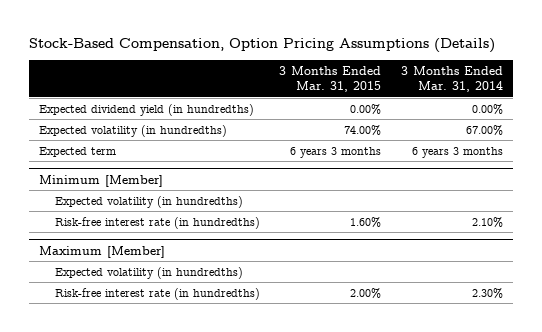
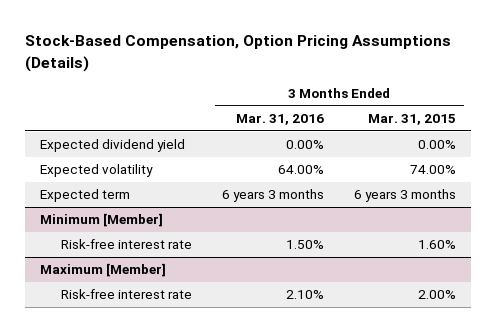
[400,65,503,93] 3 Months Ended Mar. 31, 2014 -> none
none -> [236,114,325,126] Mar. 31, 2016
[38,103,254,116] Expected dividend yield (in hundredths) -> [40,139,186,153] Expected dividend yield
[38,124,227,137] Expected volatility (in hundredths) -> [40,164,154,178] Expected volatility
[54,195,243,208] Expected volatility (in hundredths) -> none
[54,216,260,229] Risk-free interest rate (in hundredths) -> [61,239,193,250] Risk-free interest rate
[54,266,243,279] Expected volatility (in hundredths) -> none
[54,287,260,300] Risk-free interest rate (in hundredths) -> [61,289,193,300] Risk-free interest rate

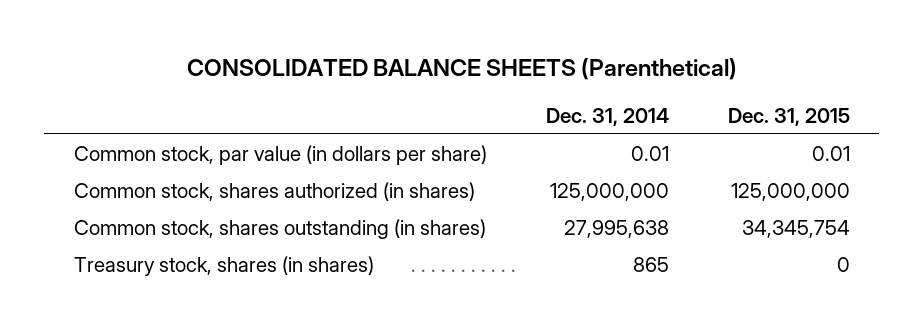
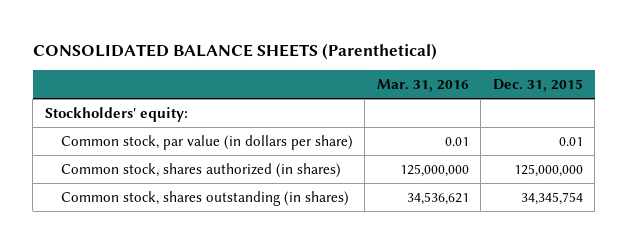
[545,107,669,126] Dec. 31, 2014 -> none
none -> [376,79,469,93] Mar. 31, 2016
none -> [44,106,188,122] Stockholders' equity:
[73,256,374,277] Treasury stock, shares (in shares) -> none

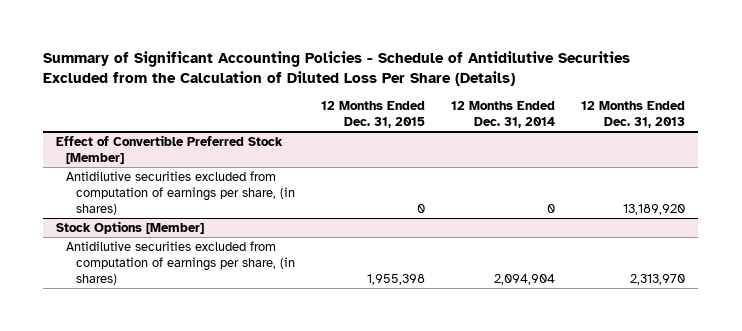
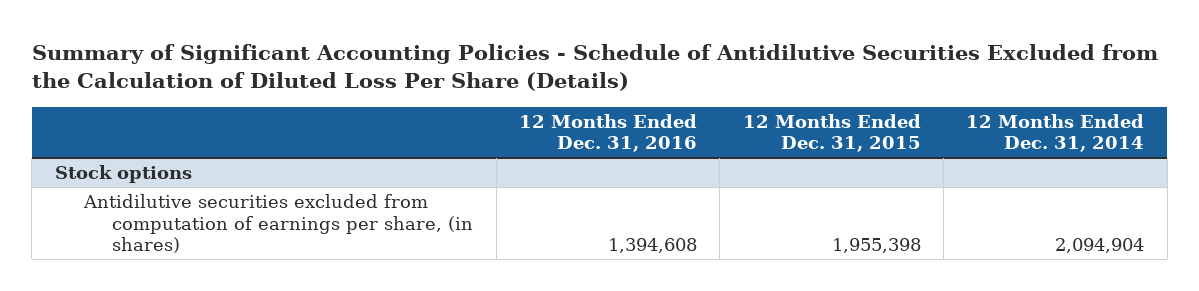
[581,101,686,128] 12 Months Ended Dec. 31, 2013 -> none
none -> [519,113,698,153] 12 Months Ended Dec. 31, 2016
[56,135,284,164] Effect of Convertible Preferred Stock [Member] -> none
[66,171,295,215] Antidilutive securities excluded from computation of earnings per share, (in shares) -> none
[56,221,205,235] Stock Options [Member] -> [54,165,192,184] Stock options

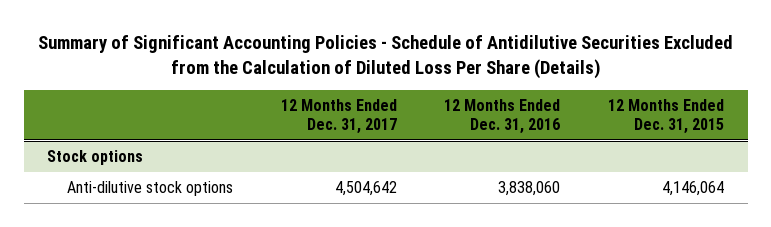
[966,113,1145,153] 12 Months Ended Dec. 31, 2014 -> none
none -> [280,99,397,135] 12 Months Ended Dec. 31, 2017
[82,194,474,254] Antidilutive securities excluded from computation of earnings per share, (in shares) -> none
none -> [66,181,233,197] Anti-dilutive stock options

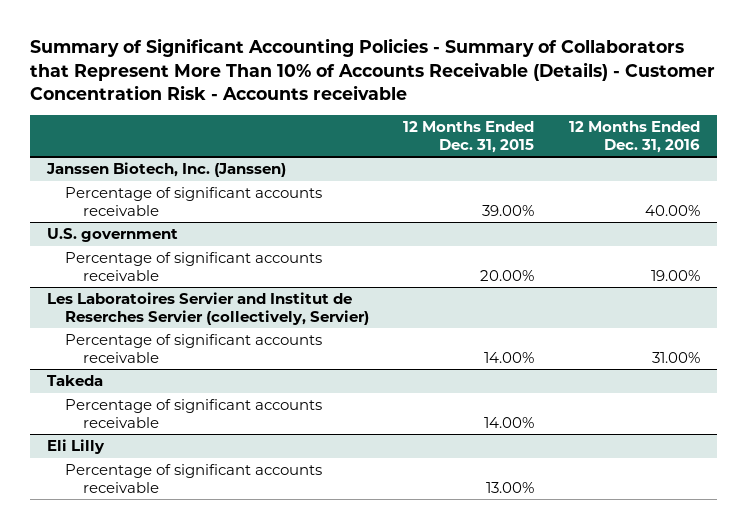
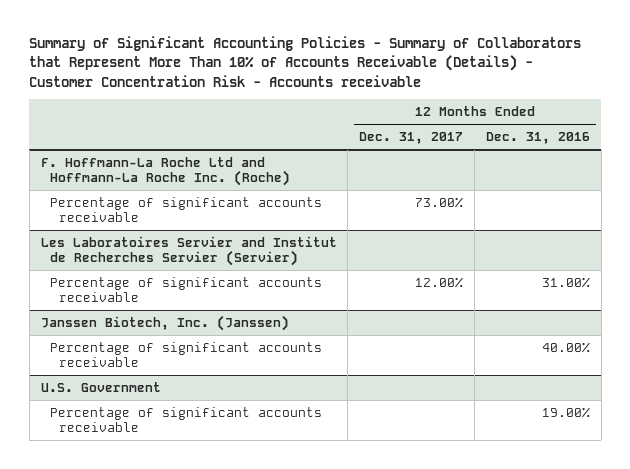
[403,121,535,154] 12 Months Ended Dec. 31, 2015 -> none
none -> [359,131,464,144] Dec. 31, 2017
none -> [40,156,290,187] F. Hoffmann-La Roche Ltd and Hoffmann-La Roche Inc. (Roche)
none -> [49,196,322,223] Percentage of significant accounts receivable
none -> [40,235,337,267] Les Laboratoires Servier and Institut de Recherches Servier (Servier)
none -> [49,276,322,303] Percentage of significant accounts receivable
[46,228,178,243] U.S. government -> [40,381,161,392] U.S. Government
[46,292,370,325] Les Laboratoires Servier and Institut de Reserches Servier (collectively, Servier) -> none
[65,334,323,363] Percentage of significant accounts receivable -> none
[46,375,103,387] Takeda -> none
[65,399,323,428] Percentage of significant accounts receivable -> none
[46,439,105,455] Eli Lilly -> none
[65,464,323,493] Percentage of significant accounts receivable -> none

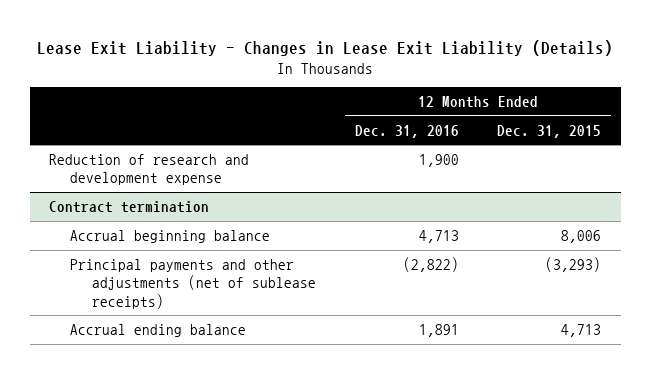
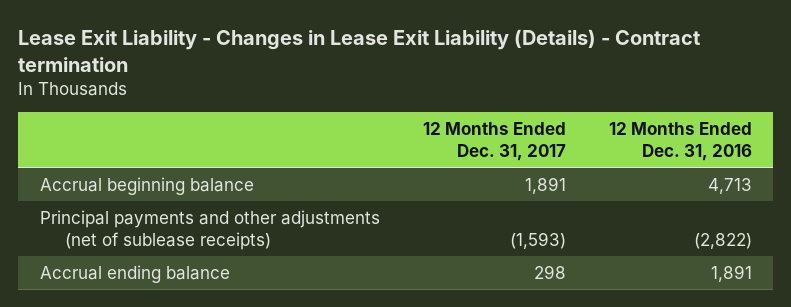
[37,39,614,56] Lease Exit Liability - Changes in Lease Exit Liability (Details) -> [18,28,701,72] Lease Exit Liability - Changes in Lease Exit Liability (Details) - Contract termination
[497,124,602,138] Dec. 31, 2015 -> none
none -> [422,121,566,161] 12 Months Ended Dec. 31, 2017
[49,153,250,186] Reduction of research and development expense -> none
[49,200,210,213] Contract termination -> none

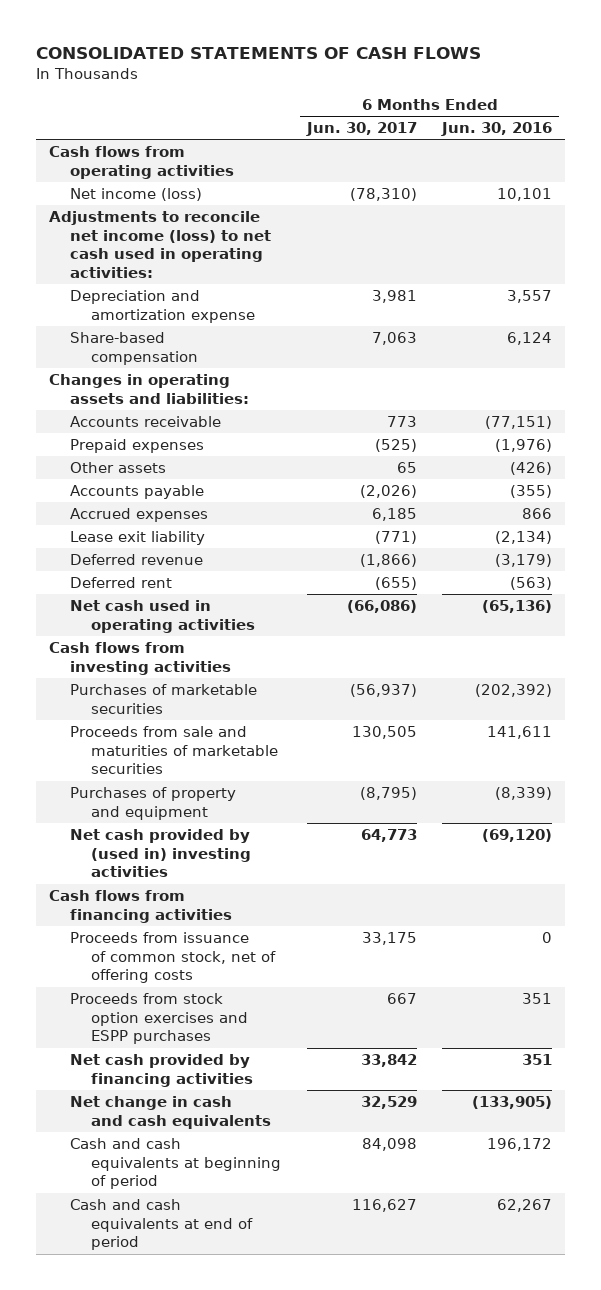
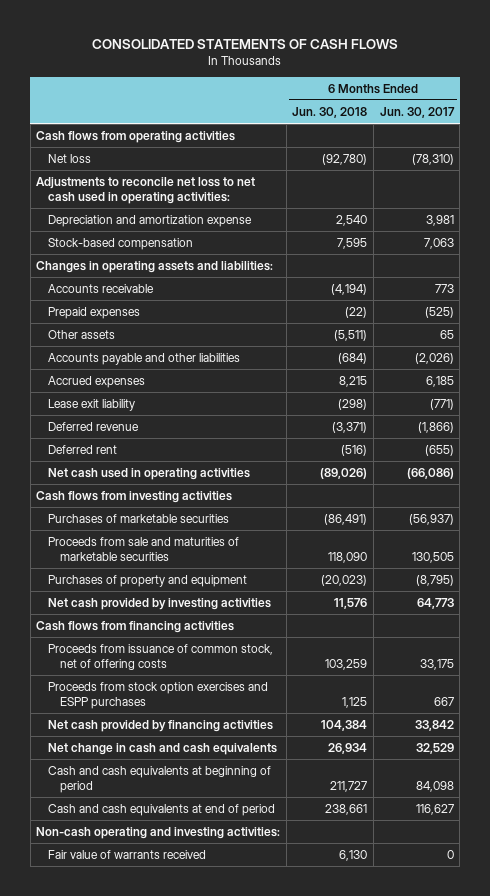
[441,122,553,137] Jun. 30, 2016 -> none
none -> [292,106,368,118] Jun. 30, 2018
[69,187,202,201] Net income (loss) -> [48,153,92,163] Net loss
[48,210,271,279] Adjustments to reconcile net income (loss) to net cash used in operating activities: -> [36,176,256,204] Adjustments to reconcile net loss to net cash used in operating activities:
[69,331,199,365] Share-based compensation -> [48,237,194,250] Stock-based compensation
[69,484,204,499] Accounts payable -> [48,352,241,365] Accounts payable and other liabilities
[69,828,252,878] Net cash provided by (used in) investing activities -> [48,597,272,610] Net cash provided by investing activities
none -> [36,826,281,839] Non-cash operating and investing activities:
none -> [48,849,207,859] Fair value of warrants received

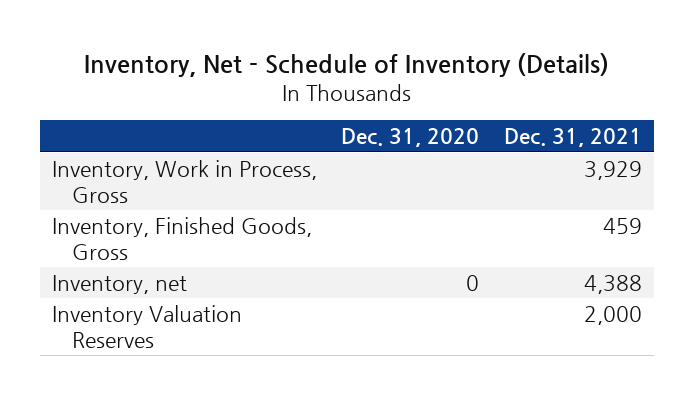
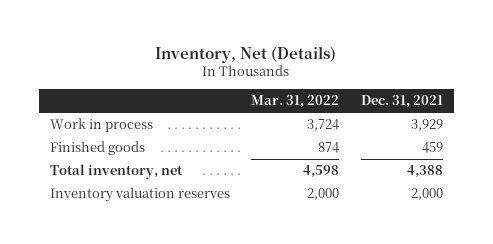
[83,52,609,77] Inventory, Net - Schedule of Inventory (Details) -> [155,45,337,63] Inventory, Net (Details)
[341,128,480,148] Dec. 31, 2020 -> none
none -> [251,95,340,109] Mar. 31, 2022
[52,159,318,203] Inventory, Work in Process, Gross -> [49,118,153,133] Work in process
[52,216,313,260] Inventory, Finished Goods, Gross -> [49,141,145,156] Finished goods
[52,274,188,294] Inventory, net -> [49,164,183,180] Total inventory, net
[52,304,243,348] Inventory Valuation Reserves -> [49,187,230,203] Inventory valuation reserves

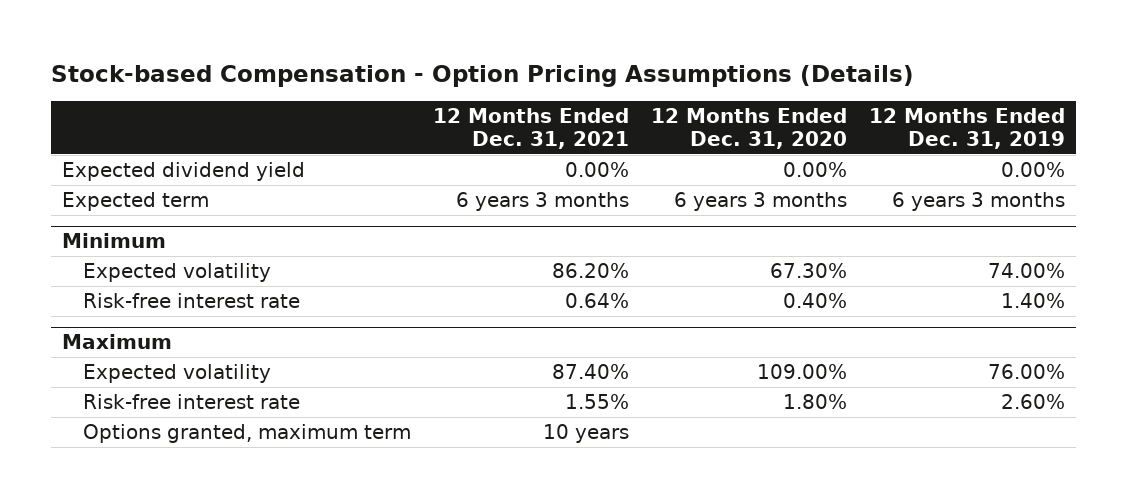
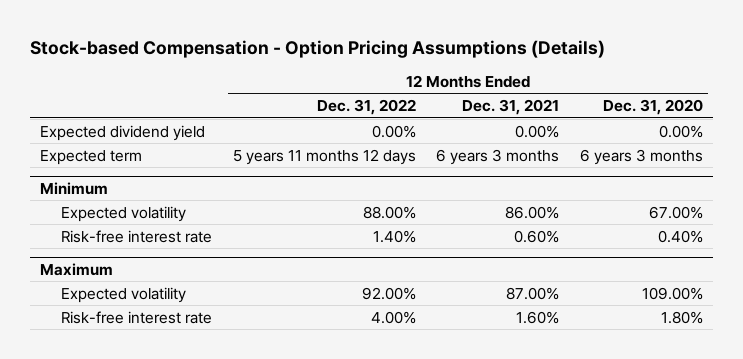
[869,108,1066,149] 12 Months Ended Dec. 31, 2019 -> none
none -> [316,99,416,116] Dec. 31, 2022
[552,263,630,279] 86.20% -> [505,205,560,219] 86.00%
[770,263,848,279] 67.30% -> [648,205,703,219] 67.00%
[565,293,630,309] 0.64% -> [514,229,560,243] 0.60%
[83,424,412,444] Options granted, maximum term -> none
[552,364,630,380] 87.40% -> [506,286,560,300] 87.00%
[565,394,630,410] 1.55% -> [516,310,560,324] 1.60%

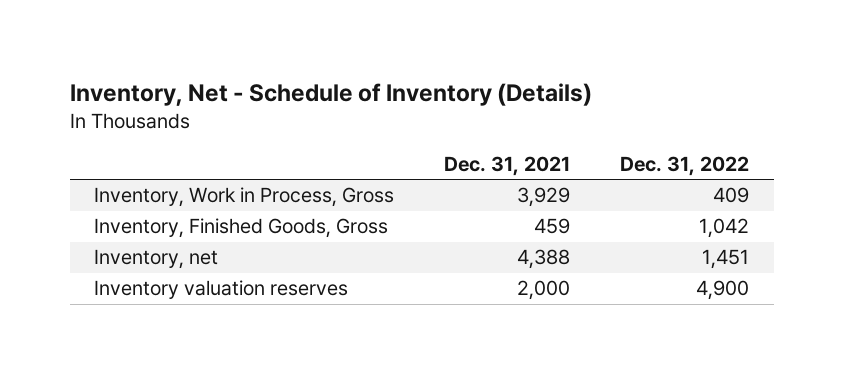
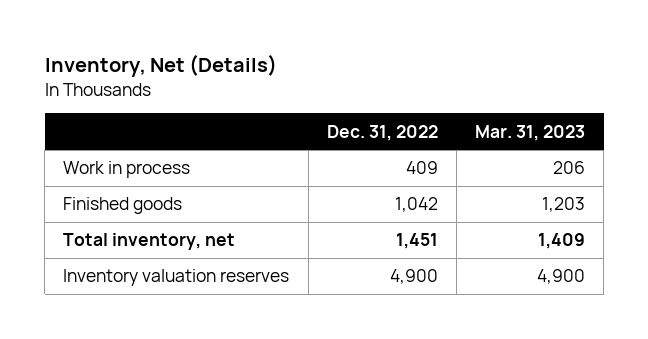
[69,82,592,106] Inventory, Net - Schedule of Inventory (Details) -> [44,53,277,77] Inventory, Net (Details)
[444,155,571,176] Dec. 31, 2021 -> none
none -> [475,124,586,141] Mar. 31, 2023
[94,187,395,208] Inventory, Work in Process, Gross -> [63,161,191,179] Work in process
[94,218,389,239] Inventory, Finished Goods, Gross -> [63,197,183,215] Finished goods
[94,249,219,270] Inventory, net -> [63,233,236,251] Total inventory, net

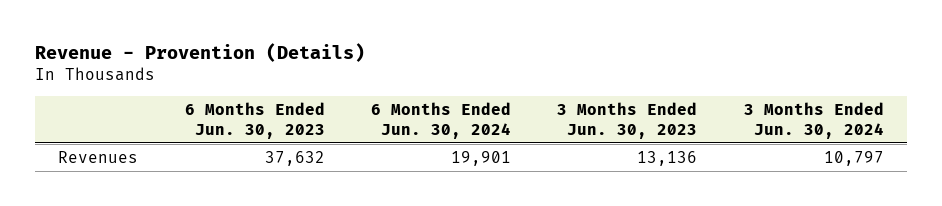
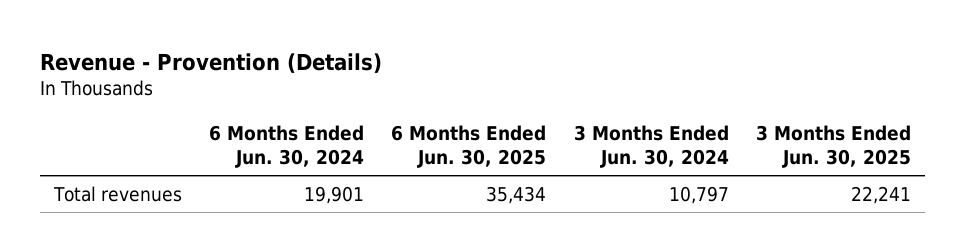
[184,101,325,139] 6 Months Ended Jun. 30, 2023 -> none
[557,101,698,139] 3 Months Ended Jun. 30, 2023 -> none
none -> [391,124,547,169] 6 Months Ended Jun. 30, 2025
none -> [756,124,912,169] 3 Months Ended Jun. 30, 2025
[58,150,139,163] Revenues -> [52,186,182,203] Total revenues

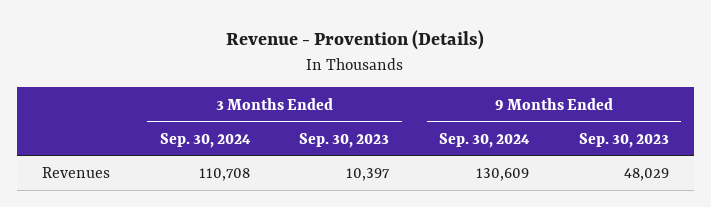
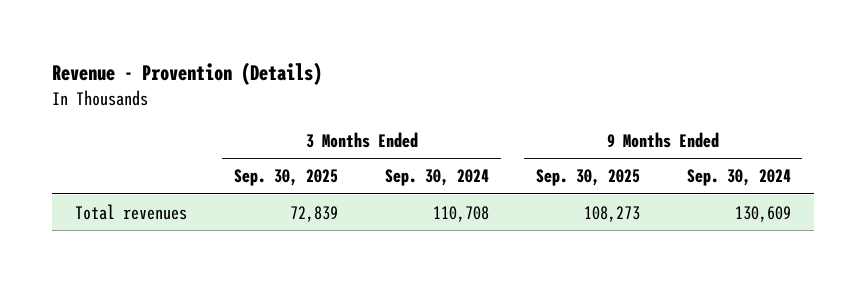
[299,132,390,148] Sep. 30, 2023 -> none
[578,132,669,148] Sep. 30, 2023 -> none
none -> [234,169,339,187] Sep. 30, 2025
none -> [535,169,640,187] Sep. 30, 2025
[42,167,111,179] Revenues -> [75,204,188,221] Total revenues

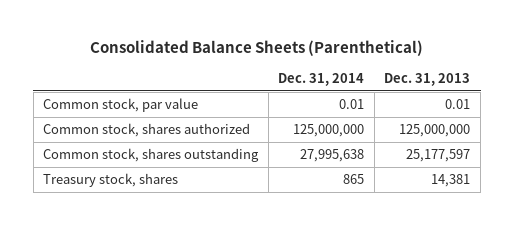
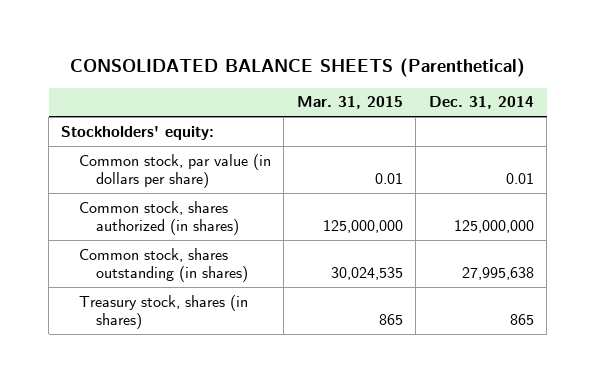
[89,39,423,56] Consolidated Balance Sheets (Parenthetical) -> [69,58,525,78] CONSOLIDATED BALANCE SHEETS (Parenthetical)
[384,73,471,87] Dec. 31, 2013 -> none
none -> [296,96,403,110] Mar. 31, 2015
none -> [61,125,215,140] Stockholders' equity:
[43,98,199,113] Common stock, par value -> [78,153,271,189] Common stock, par value (in dollars per share)
[43,123,251,138] Common stock, shares authorized -> [78,200,240,236] Common stock, shares authorized (in shares)
[43,148,260,163] Common stock, shares outstanding -> [78,247,249,283] Common stock, shares outstanding (in shares)
[43,173,179,188] Treasury stock, shares -> [78,294,248,330] Treasury stock, shares (in shares)

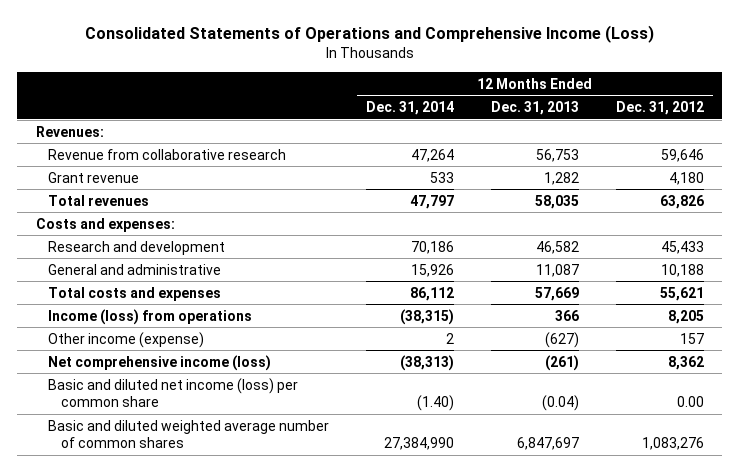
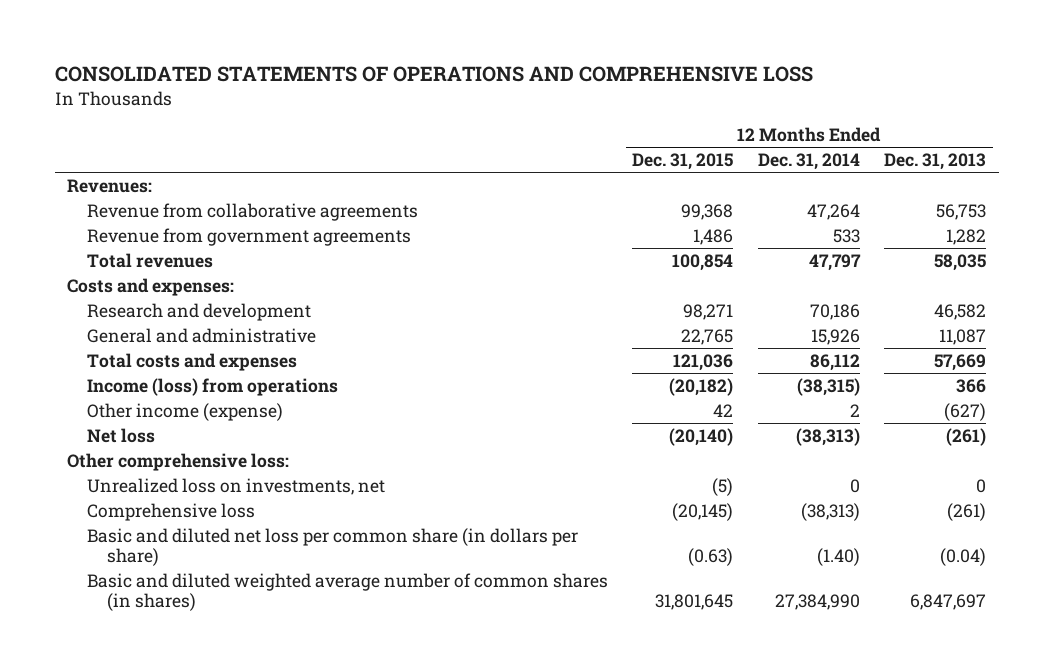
[84,25,654,44] Consolidated Statements of Operations and Comprehensive Income (Loss) -> [54,66,813,83] CONSOLIDATED STATEMENTS OF OPERATIONS AND COMPREHENSIVE LOSS
[615,101,704,116] Dec. 31, 2012 -> none
none -> [632,152,734,170] Dec. 31, 2015
[48,148,287,160] Revenue from collaborative research -> [86,202,418,221] Revenue from collaborative agreements
[48,171,140,183] Grant revenue -> [86,227,411,246] Revenue from government agreements
[48,354,272,371] Net comprehensive income (loss) -> [86,427,155,443] Net loss
none -> [66,452,289,471] Other comprehensive loss:
none -> [86,477,385,495] Unrealized loss on investments, net
none -> [86,502,255,521] Comprehensive loss
[48,377,299,408] Basic and diluted net income (loss) per common share -> [86,527,578,566] Basic and diluted net loss per common share (in dollars per share)
[48,419,330,449] Basic and diluted weighted average number of common shares -> [86,572,608,611] Basic and diluted weighted average number of common shares (in shares)

